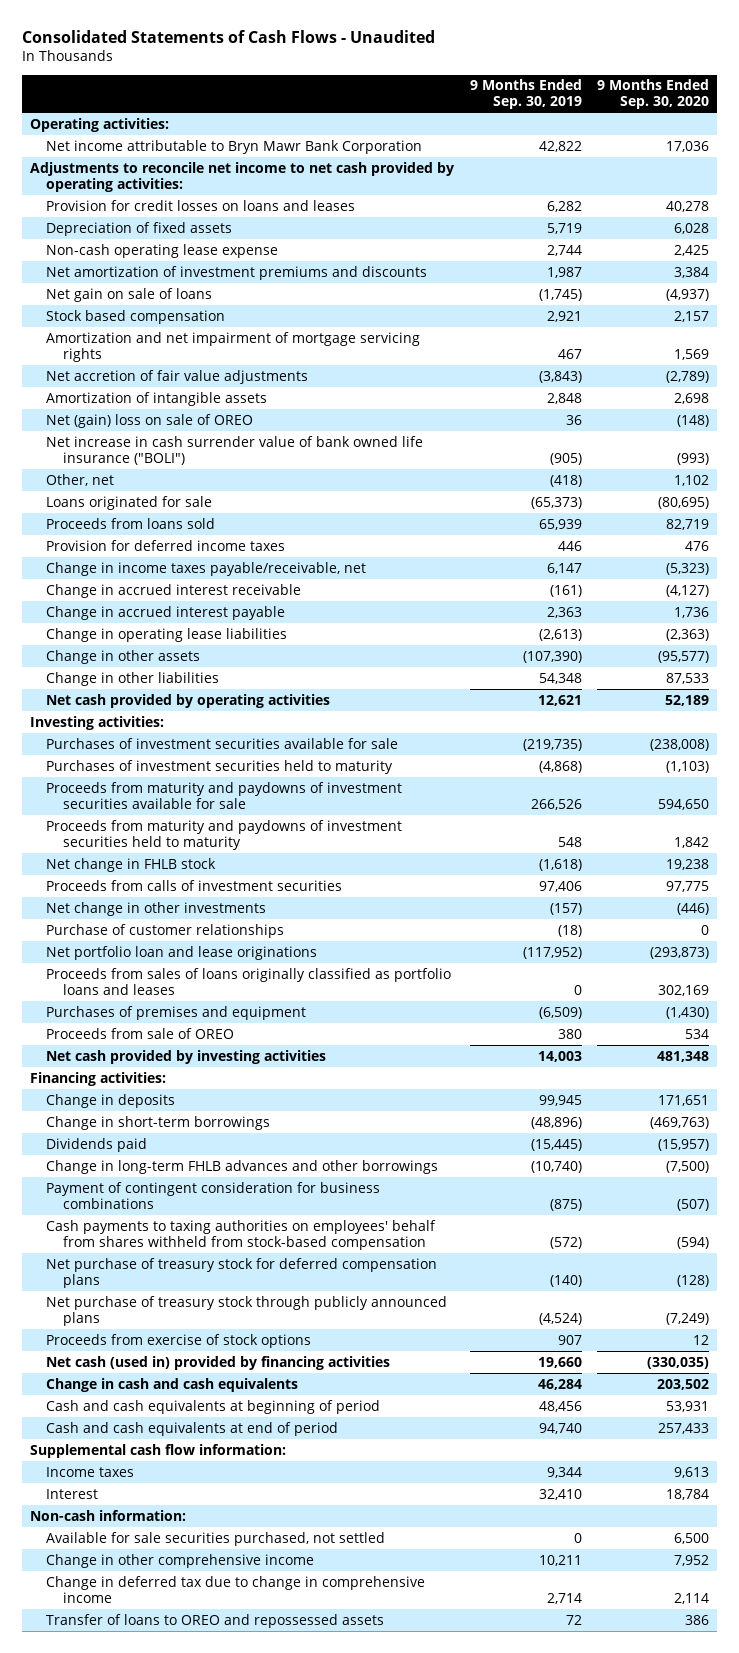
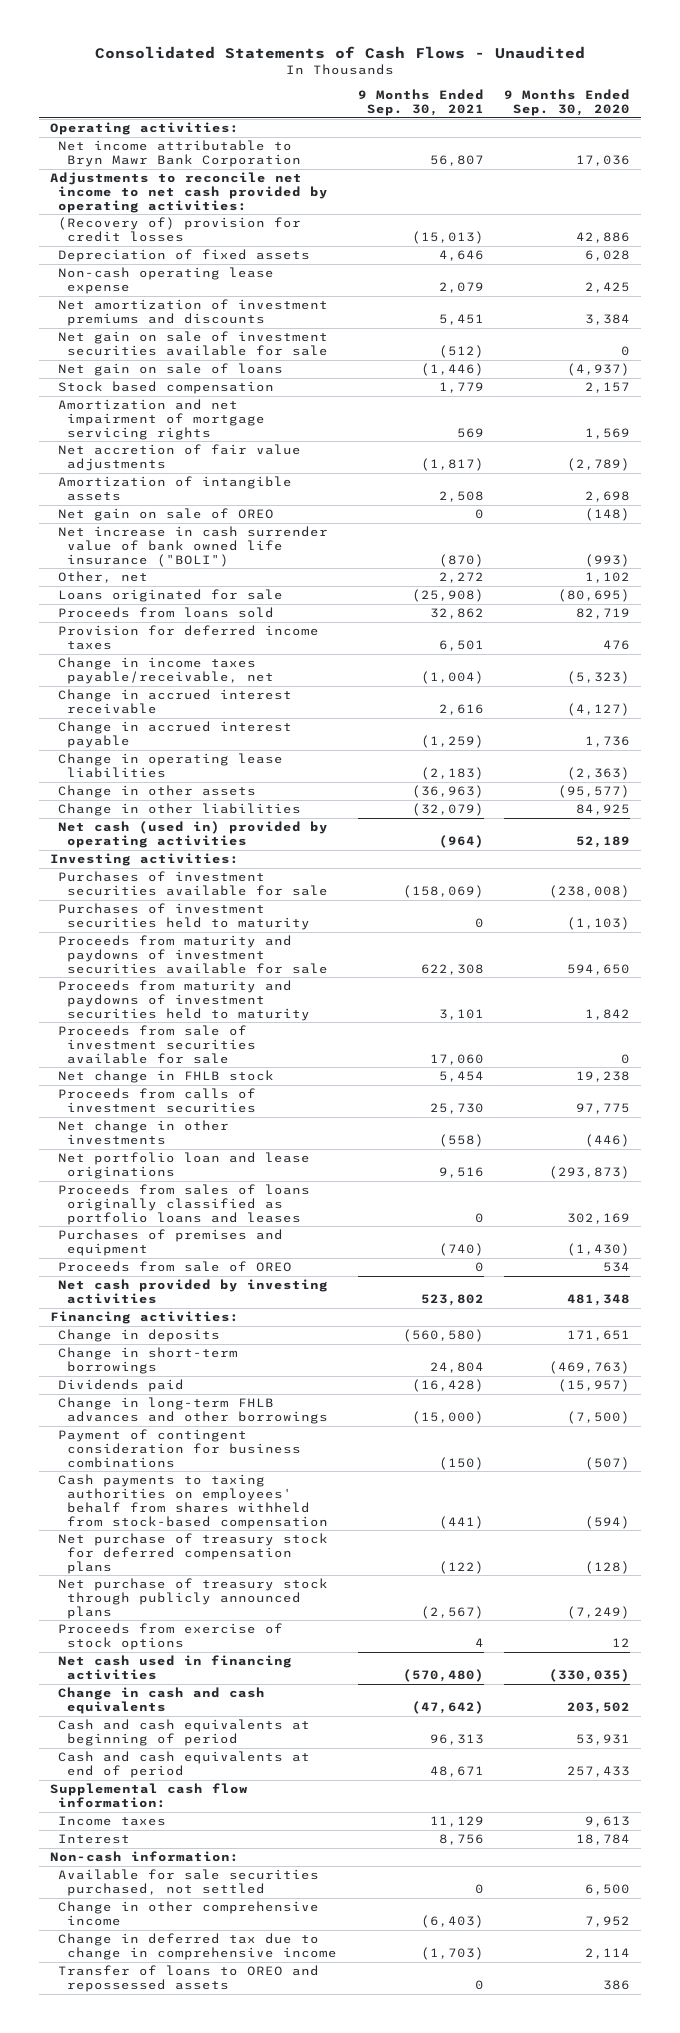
[469,79,582,110] 9 Months Ended Sep. 30, 2019 -> none
none -> [357,89,484,117] 9 Months Ended Sep. 30, 2021
[46,199,356,211] Provision for credit losses on loans and leases -> [58,216,302,242] (Recovery of) provision for credit losses
[666,200,710,212] 40,278 -> [576,231,631,243] 42,886
none -> [58,330,329,356] Net gain on sale of investment securities available for sale
[46,413,254,428] Net (gain) loss on sale of OREO -> [58,507,275,521] Net gain on sale of OREO
[666,672,710,684] 87,533 -> [576,803,631,815] 84,925
[46,693,331,708] Net cash provided by operating activities -> [58,820,329,848] Net cash (used in) provided by operating activities
none -> [58,1024,256,1064] Proceeds from sale of investment securities available for sale
[46,923,285,938] Purchase of customer relationships -> none
[46,1355,391,1370] Net cash (used in) provided by financing activities -> [58,1654,293,1680] Net cash used in financing activities

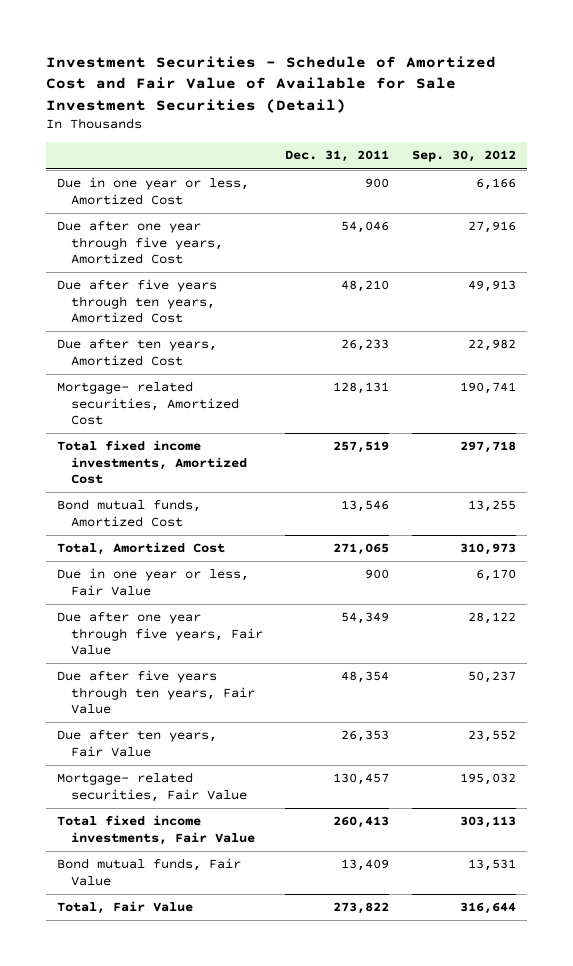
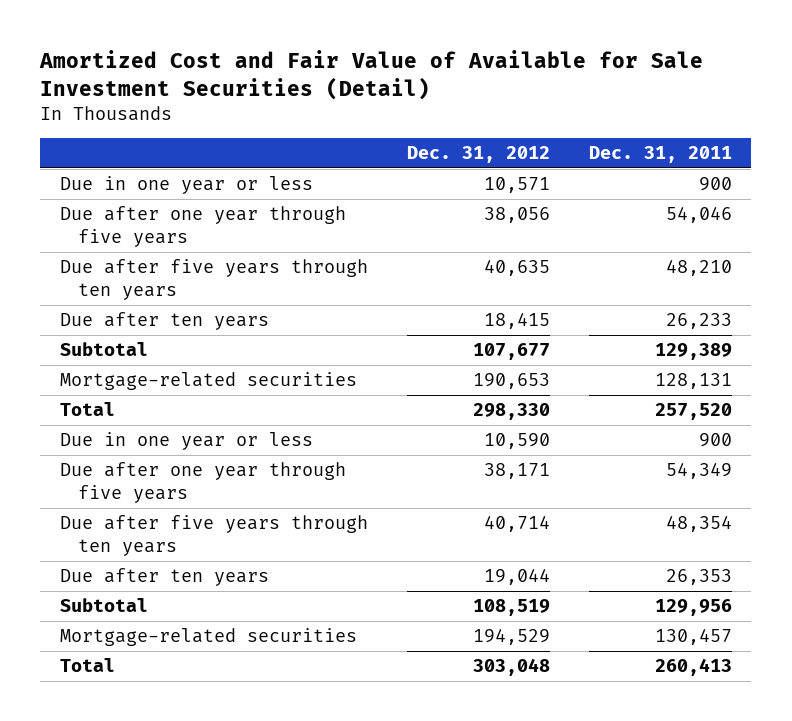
[45,56,496,113] Investment Securities - Schedule of Amortized Cost and Fair Value of Available for Sale Investment Securities (Detail) -> [39,49,704,100] Amortized Cost and Fair Value of Available for Sale Investment Securities (Detail)
[411,150,516,163] Sep. 30, 2012 -> none
none -> [406,145,550,163] Dec. 31, 2012
[56,440,247,485] Total fixed income investments, Amortized Cost -> none
[56,499,201,527] Bond mutual funds, Amortized Cost -> none
[56,815,255,845] Total fixed income investments, Fair Value -> none
[56,858,241,886] Bond mutual funds, Fair Value -> none
[56,177,249,205] Due in one year or less, Amortized Cost -> [59,176,313,195] Due in one year or less
[56,221,223,265] Due after one year through five years, Amortized Cost -> [59,206,346,248] Due after one year through five years
[56,279,217,324] Due after five years through ten years, Amortized Cost -> [59,259,368,301] Due after five years through ten years
[56,339,217,366] Due after ten years, Amortized Cost -> [59,312,269,331] Due after ten years
none -> [59,342,148,357] Subtotal
[56,381,239,426] Mortgage- related securities, Amortized Cost -> [59,372,357,391] Mortgage-related securities
[56,542,225,556] Total, Amortized Cost -> [59,402,115,417] Total
[333,543,390,556] 271,065 -> [654,403,732,421] 257,520
[56,568,249,596] Due in one year or less, Fair Value -> [59,432,313,451] Due in one year or less
[56,612,263,656] Due after one year through five years, Fair Value -> [59,462,346,504] Due after one year through five years
[56,670,255,715] Due after five years through ten years, Fair Value -> [59,515,368,557] Due after five years through ten years
[56,730,217,757] Due after ten years, Fair Value -> [59,568,269,587] Due after ten years
none -> [59,598,148,613] Subtotal
[56,772,247,802] Mortgage- related securities, Fair Value -> [59,628,357,647] Mortgage-related securities
[56,901,193,915] Total, Fair Value -> [59,658,115,673] Total
[333,902,390,915] 273,822 -> [654,658,732,677] 260,413

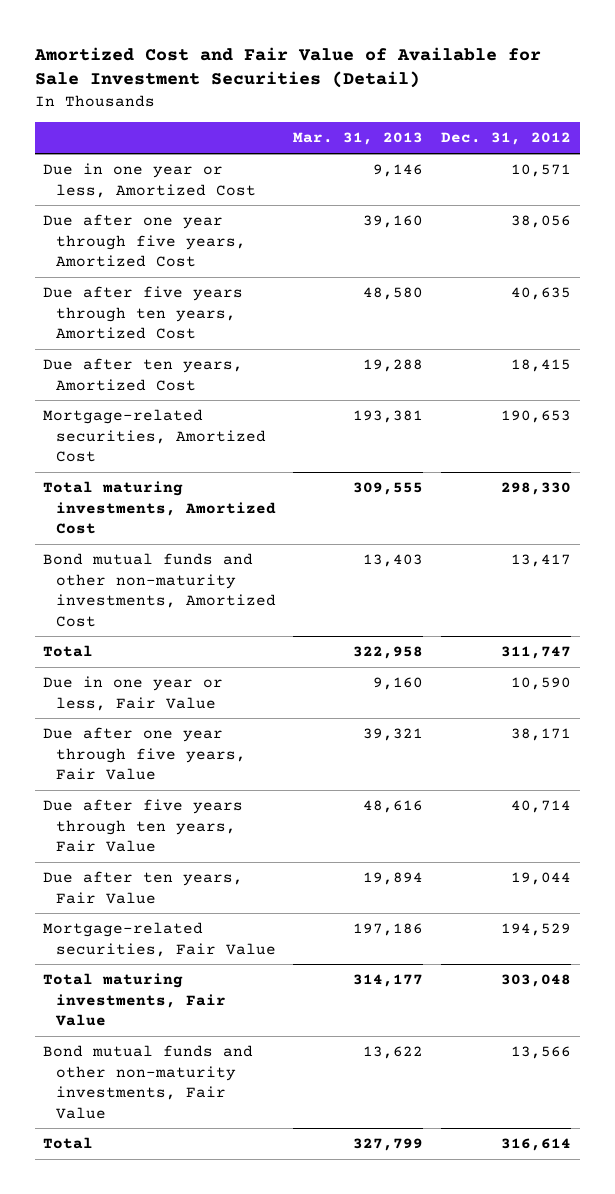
[588,145,732,163] Dec. 31, 2011 -> none
none -> [293,132,424,146] Mar. 31, 2013
[59,342,148,357] Subtotal -> none
[59,598,148,613] Subtotal -> none
[59,176,313,195] Due in one year or less -> [43,163,256,198] Due in one year or less, Amortized Cost
[59,206,346,248] Due after one year through five years -> [43,214,246,268] Due after one year through five years, Amortized Cost
[59,259,368,301] Due after five years through ten years -> [43,286,244,340] Due after five years through ten years, Amortized Cost
[59,312,269,331] Due after ten years -> [43,358,244,391] Due after ten years, Amortized Cost
[59,372,357,391] Mortgage-related securities -> [43,409,266,463] Mortgage-related securities, Amortized Cost
none -> [43,481,276,535] Total maturing investments, Amortized Cost
none -> [43,553,276,627] Bond mutual funds and other non-maturity investments, Amortized Cost
[472,403,550,421] 298,330 -> [501,646,572,660] 311,747
[59,432,313,451] Due in one year or less -> [43,676,224,711] Due in one year or less, Fair Value
[59,462,346,504] Due after one year through five years -> [43,727,246,781] Due after one year through five years, Fair Value
[59,515,368,557] Due after five years through ten years -> [43,799,244,853] Due after five years through ten years, Fair Value
[59,568,269,587] Due after ten years -> [43,871,244,904] Due after ten years, Fair Value
[59,628,357,647] Mortgage-related securities -> [43,922,276,957] Mortgage-related securities, Fair Value
none -> [43,973,226,1027] Total maturing investments, Fair Value
none -> [43,1045,254,1119] Bond mutual funds and other non-maturity investments, Fair Value
[472,658,550,677] 303,048 -> [501,1138,572,1152] 316,614

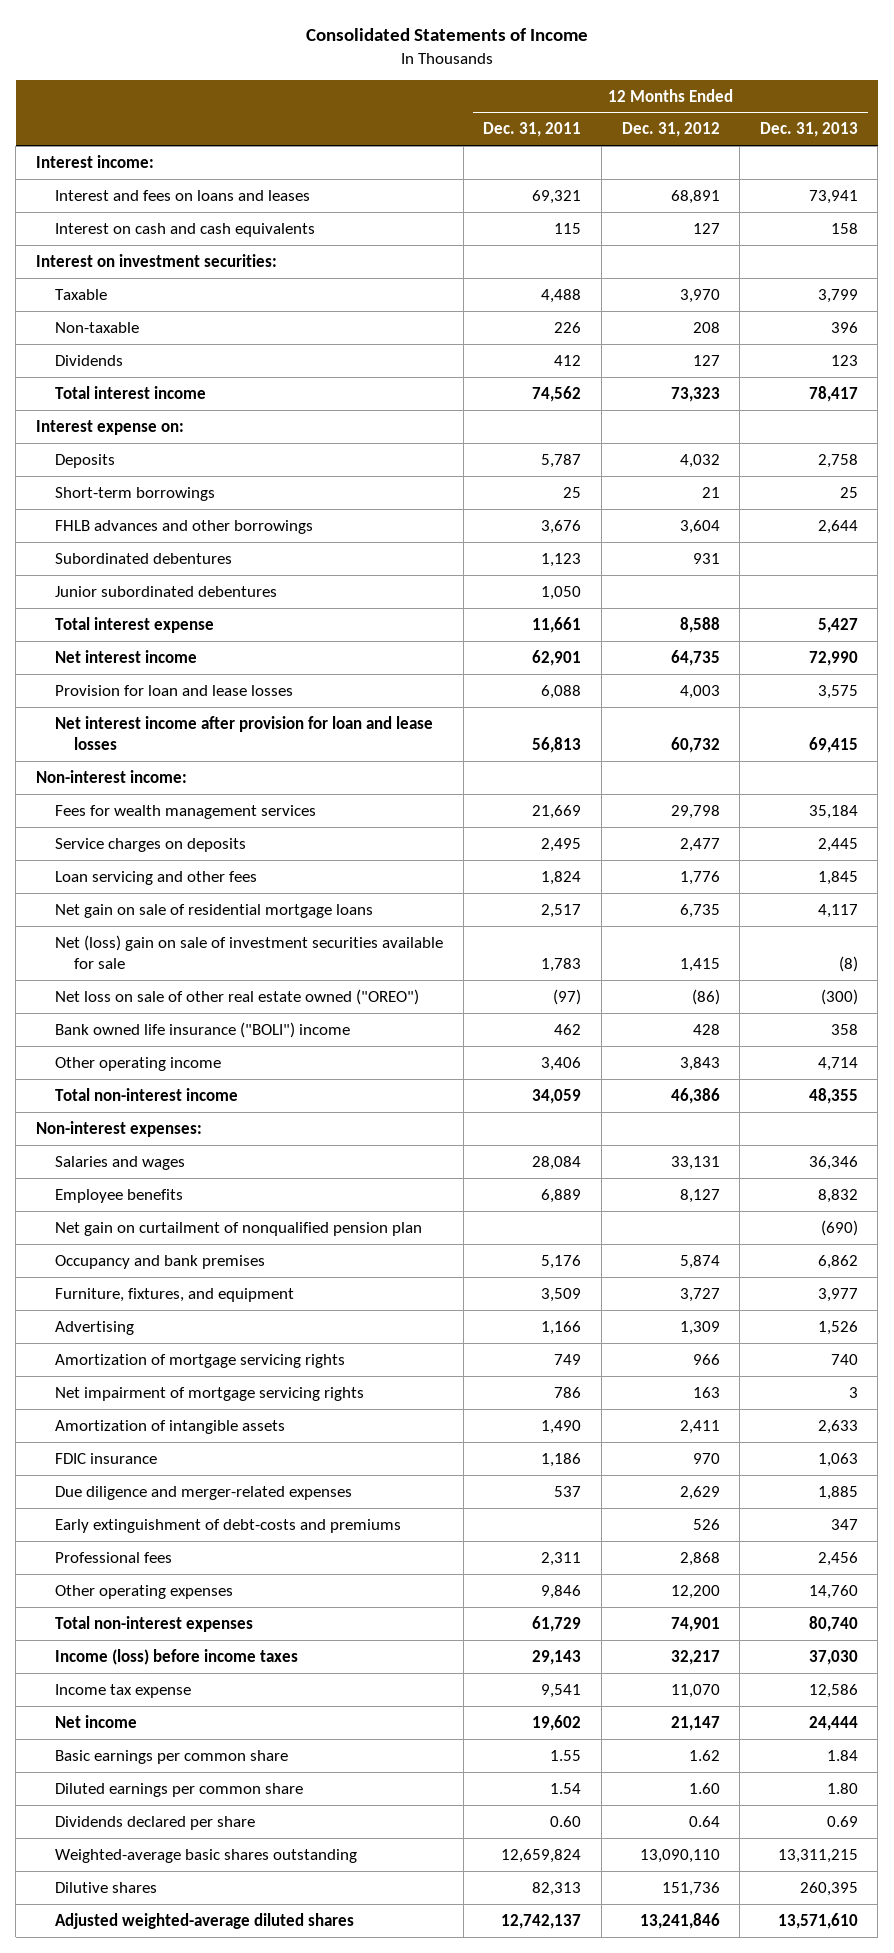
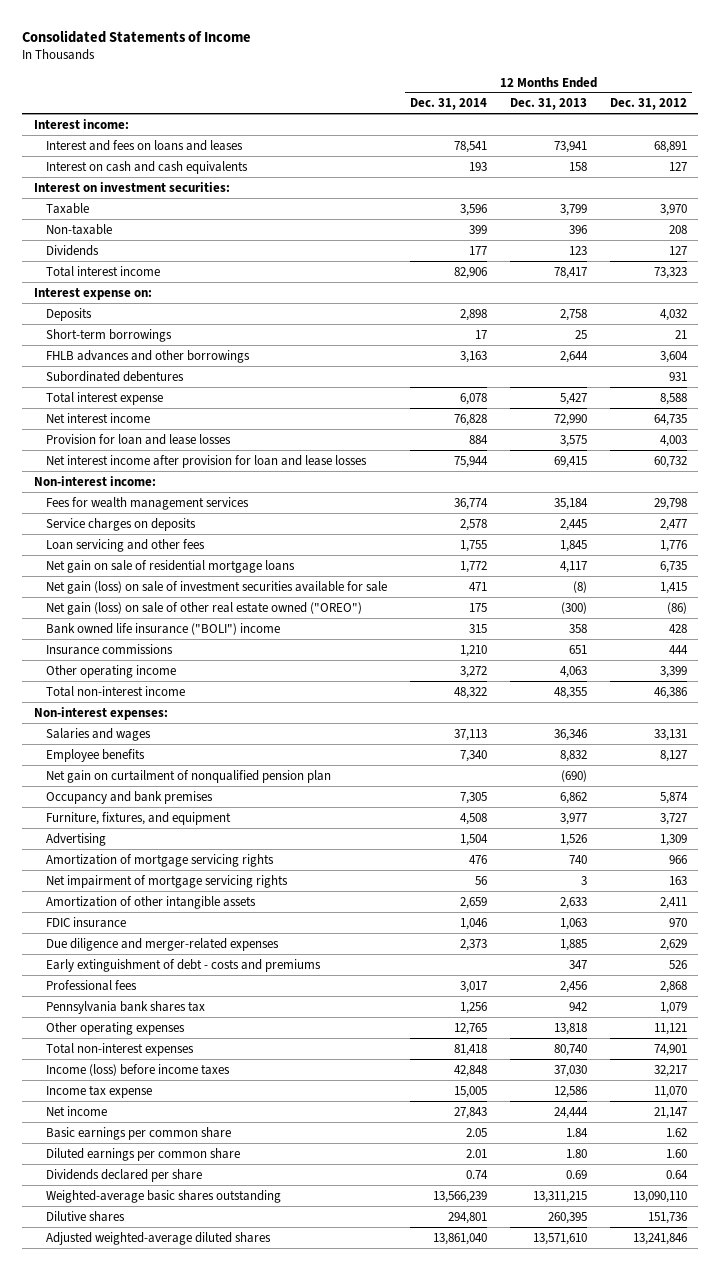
[483,122,582,138] Dec. 31, 2011 -> none
none -> [410,98,488,111] Dec. 31, 2014
[54,585,277,597] Junior subordinated debentures -> none
[54,934,443,969] Net (loss) gain on sale of investment securities available for sale -> [46,580,388,594] Net gain (loss) on sale of investment securities available for sale
[54,988,419,1005] Net loss on sale of other real estate owned ("OREO") -> [46,601,363,615] Net gain (loss) on sale of other real estate owned ("OREO")
none -> [46,643,174,655] Insurance commissions
[679,1056,720,1071] 3,843 -> [659,665,687,678] 3,399
[817,1056,858,1071] 4,714 -> [560,665,588,678] 4,063
[54,1419,285,1434] Amortization of intangible assets -> [46,895,257,909] Amortization of other intangible assets
[54,1518,401,1533] Early extinguishment of debt-costs and premiums -> [46,958,322,972] Early extinguishment of debt - costs and premiums
none -> [46,1000,206,1014] Pennsylvania bank shares tax
[670,1584,720,1599] 12,200 -> [653,1022,687,1035] 11,121
[808,1584,858,1599] 14,760 -> [554,1022,588,1035] 13,818

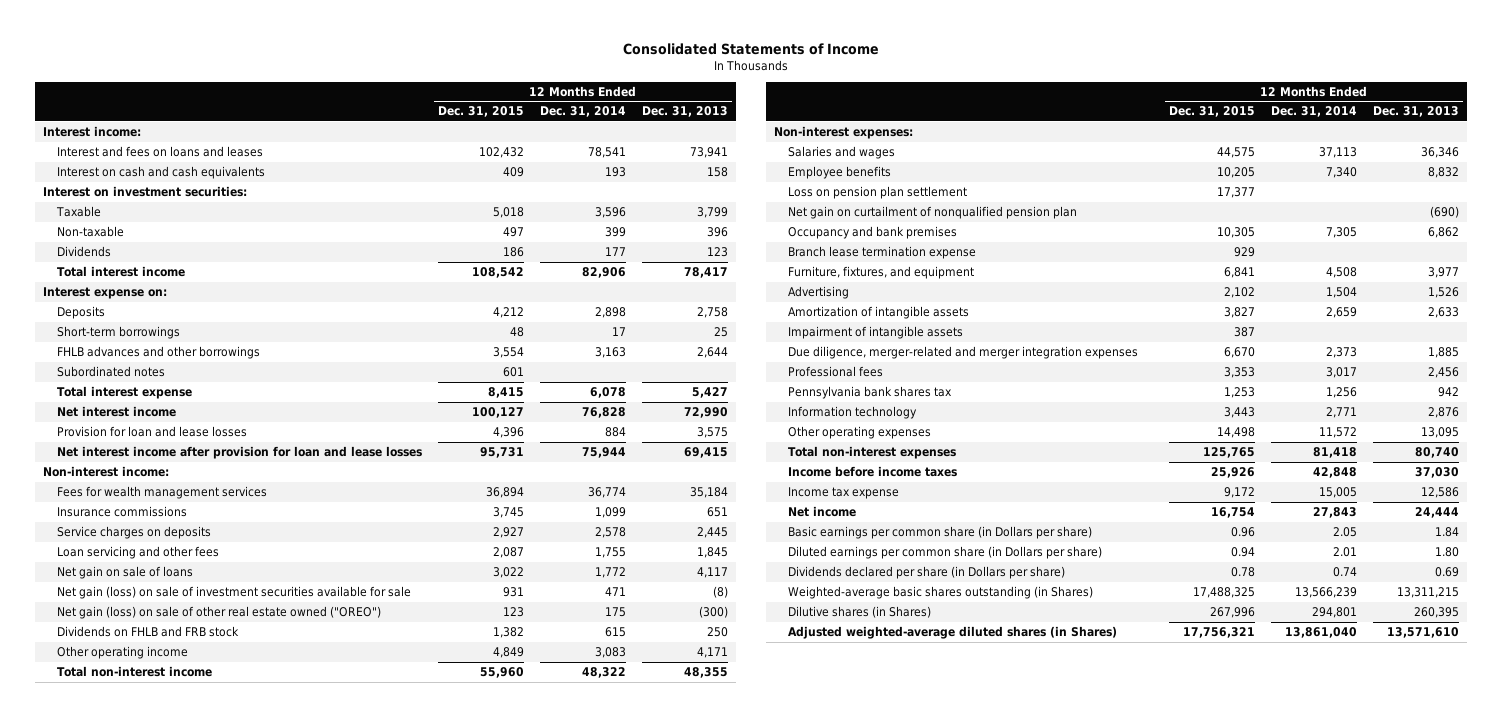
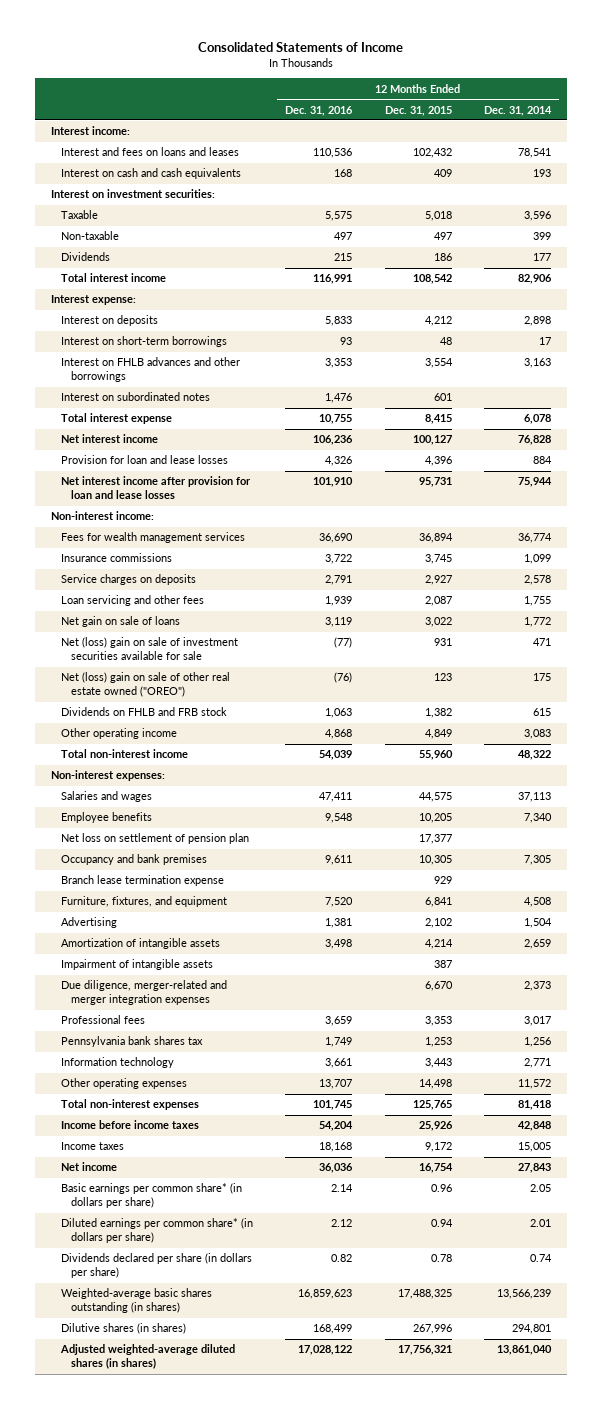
[641,106,728,118] Dec. 31, 2013 -> none
none -> [285,105,354,116] Dec. 31, 2016
[42,287,167,300] Interest expense on: -> [50,295,136,306] Interest expense:
[57,306,106,320] Deposits -> [61,315,159,327] Interest on deposits
[57,326,181,340] Short-term borrowings -> [61,336,228,348] Interest on short-term borrowings
[57,346,261,360] FHLB advances and other borrowings -> [61,357,241,383] Interest on FHLB advances and other borrowings
[57,366,166,378] Subordinated notes -> [61,392,211,402] Interest on subordinated notes
[57,586,412,600] Net gain (loss) on sale of investment securities available for sale -> [61,637,239,661] Net (loss) gain on sale of investment securities available for sale
[57,606,382,620] Net gain (loss) on sale of other real estate owned ("OREO") -> [61,672,231,698] Net (loss) gain on sale of other real estate owned ("OREO")
[788,206,1078,220] Net gain on curtailment of nonqualified pension plan -> none
[788,186,968,200] Loss on pension plan settlement -> [61,833,250,845] Net loss on settlement of pension plan
[1223,307,1255,319] 3,827 -> [424,939,453,950] 4,214
[788,487,900,500] Income tax expense -> [61,1142,125,1151] Income taxes
[788,526,1093,540] Basic earnings per common share (in Dollars per share) -> [61,1183,243,1209] Basic earnings per common share* (in dollars per share)
[788,546,1103,560] Diluted earnings per common share (in Dollars per share) -> [61,1218,254,1244] Diluted earnings per common share* (in dollars per share)
[788,566,1066,580] Dividends declared per share (in Dollars per share) -> [61,1253,253,1279] Dividends declared per share (in dollars per share)
[788,586,1094,600] Weighted-average basic shares outstanding (in Shares) -> [61,1288,213,1314] Weighted-average basic shares outstanding (in shares)
[788,606,932,619] Dilutive shares (in Shares) -> [61,1323,187,1335] Dilutive shares (in shares)
[788,626,1118,640] Adjusted weighted-average diluted shares (in Shares) -> [60,1344,236,1370] Adjusted weighted-average diluted shares (in shares)

